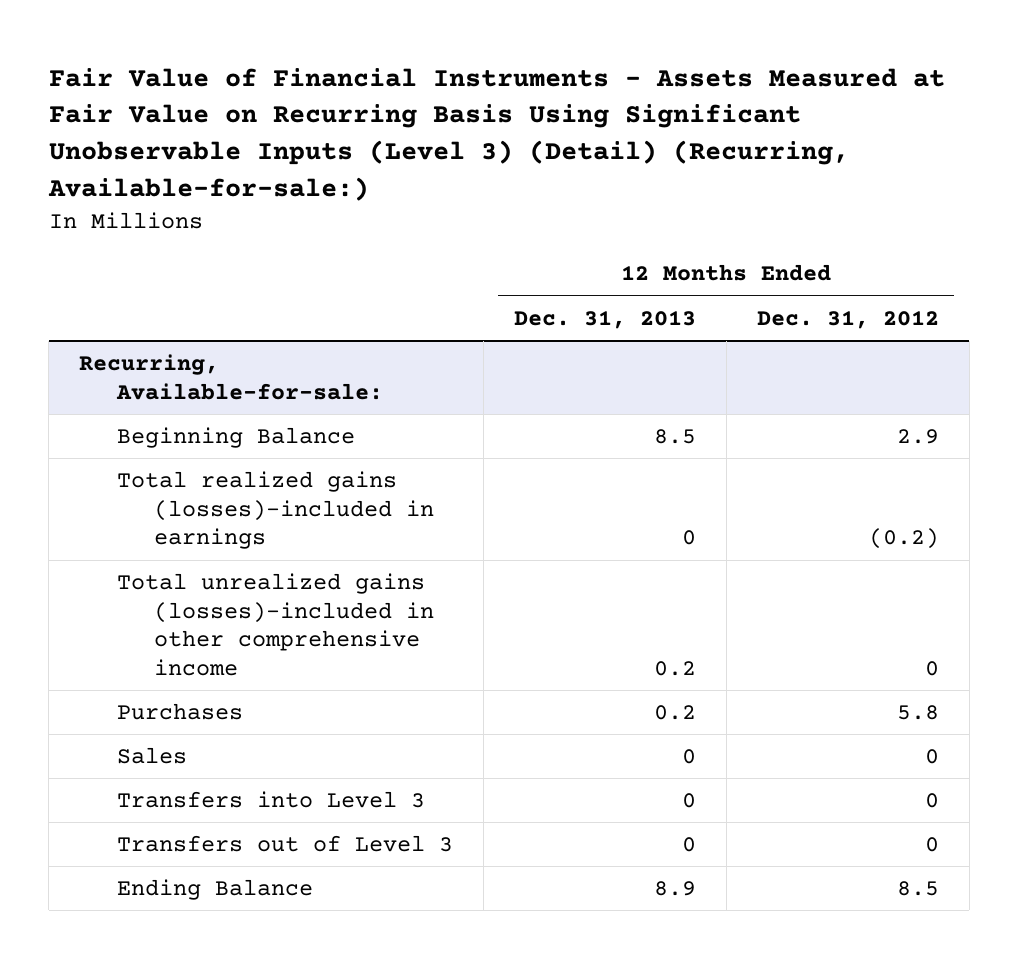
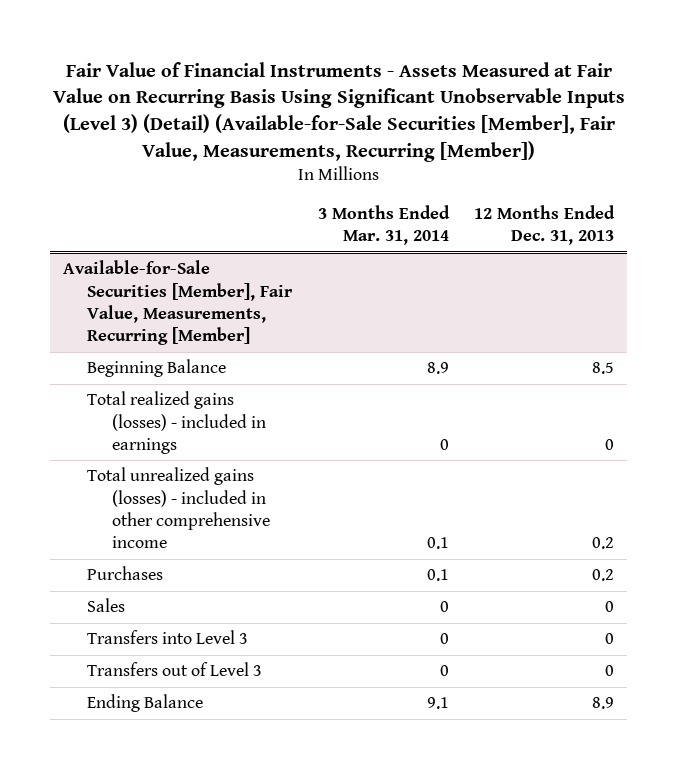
[47,67,945,201] Fair Value of Financial Instruments - Assets Measured at Fair Value on Recurring Basis Using Significant Unobservable Inputs (Level 3) (Detail) (Recurring, Available-for-sale:) -> [52,61,625,163] Fair Value of Financial Instruments - Assets Measured at Fair Value on Recurring Basis Using Significant Unobservable Inputs (Level 3) (Detail) (Available-for-Sale Securities [Member], Fair Value, Measurements, Recurring [Member])
[756,309,939,329] Dec. 31, 2012 -> none
none -> [317,205,450,246] 3 Months Ended Mar. 31, 2014
[79,354,383,400] Recurring, Available-for-sale: -> none
none -> [62,260,294,345] Available-for-Sale Securities [Member], Fair Value, Measurements, Recurring [Member]
[116,471,434,550] Total realized gains (losses)-included in earnings -> [87,391,267,454] Total realized gains (losses) - included in earnings
[116,573,434,676] Total unrealized gains (losses)-included in other comprehensive income -> [87,467,271,548] Total unrealized gains (losses) - included in other comprehensive income

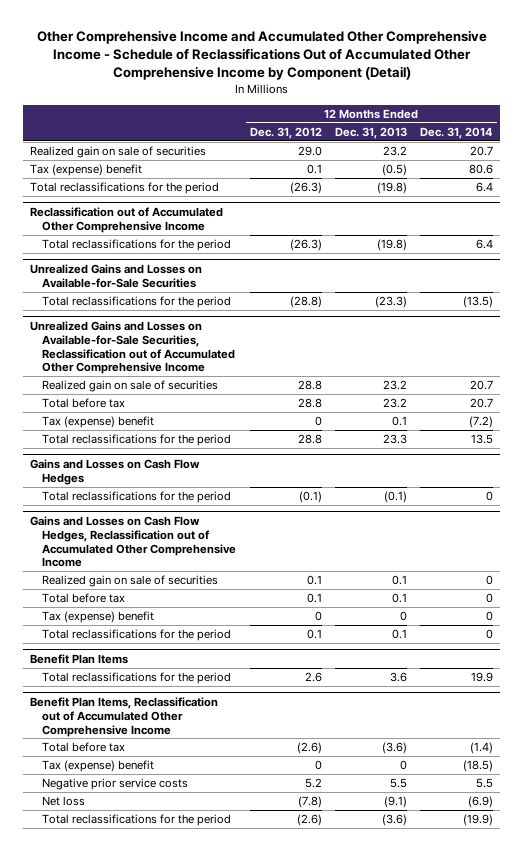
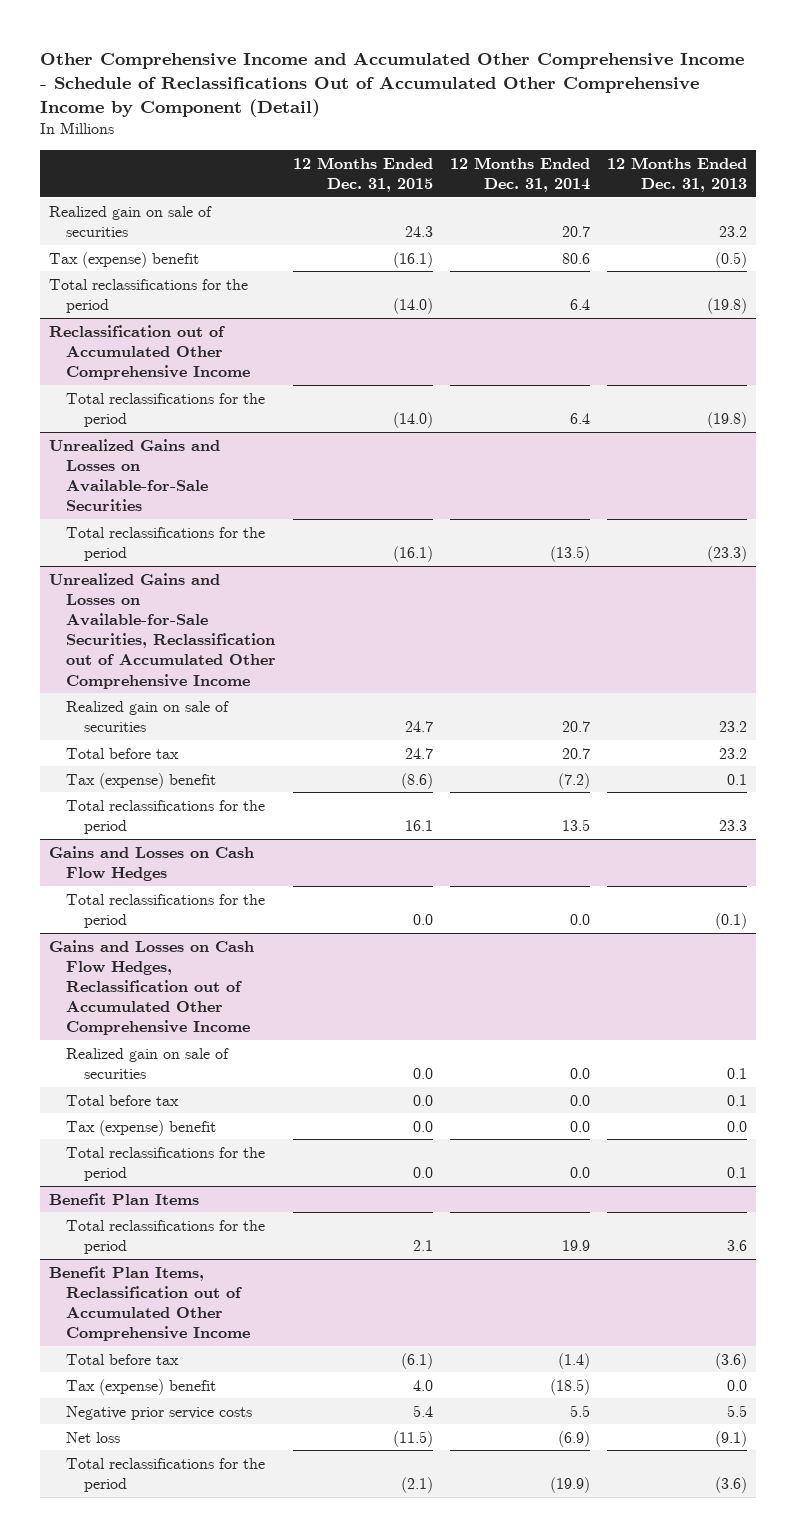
[249,126,322,139] Dec. 31, 2012 -> none
none -> [293,156,434,192] 12 Months Ended Dec. 31, 2015
[486,491,494,502] 0 -> [570,913,591,925] 0.0
[486,575,494,586] 0 -> [570,1067,591,1079] 0.0
[486,593,494,604] 0 -> [570,1094,591,1106] 0.0
[399,611,407,622] 0 -> [727,1120,748,1132] 0.0
[486,611,494,622] 0 -> [570,1120,591,1132] 0.0
[486,629,494,640] 0 -> [570,1166,591,1178] 0.0
[399,760,407,771] 0 -> [727,1379,748,1391] 0.0

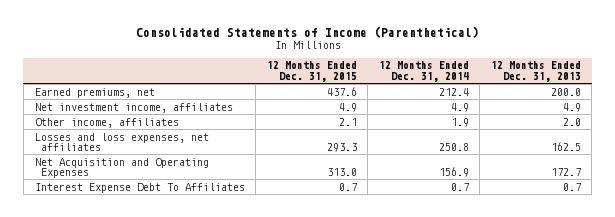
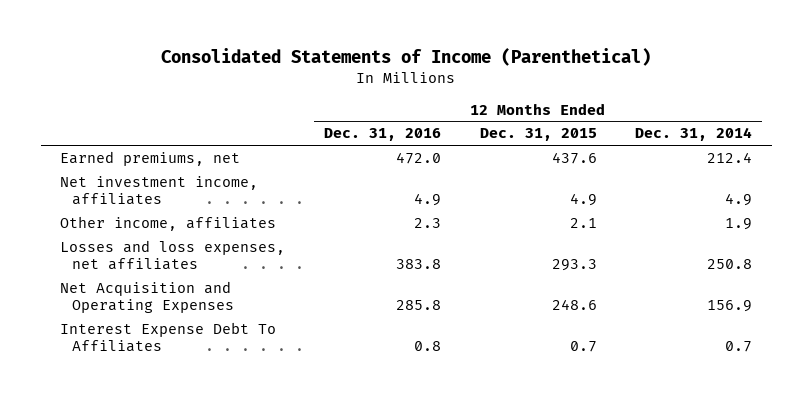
[490,61,581,82] 12 Months Ended Dec. 31, 2013 -> none
none -> [323,128,441,142] Dec. 31, 2016
[326,167,357,176] 313.0 -> [551,298,597,310] 248.6

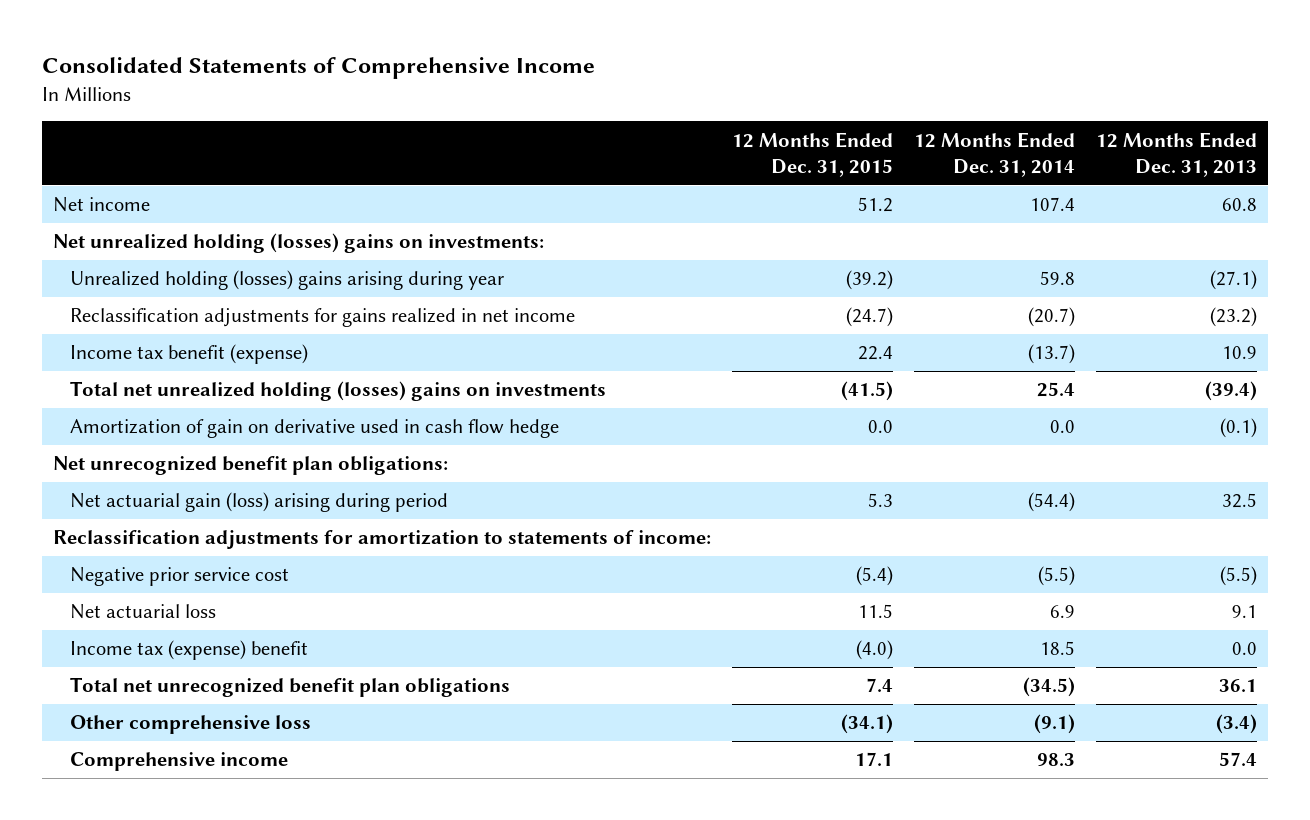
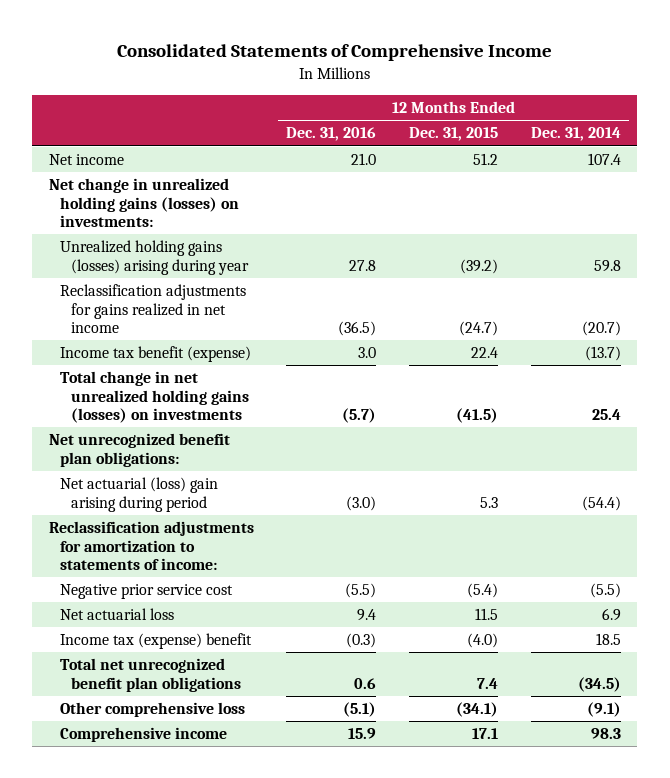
[1096,131,1258,177] 12 Months Ended Dec. 31, 2013 -> none
none -> [286,127,377,142] Dec. 31, 2016
[52,233,544,254] Net unrealized holding (losses) gains on investments: -> [48,178,239,228] Net change in unrealized holding gains (losses) on investments:
[69,270,504,291] Unrealized holding (losses) gains arising during year -> [59,240,250,275] Unrealized holding gains (losses) arising during year
[69,419,559,439] Amortization of gain on derivative used in cash flow hedge -> none
[69,381,606,402] Total net unrealized holding (losses) gains on investments -> [59,371,250,424] Total change in net unrealized holding gains (losses) on investments
[69,492,448,513] Net actuarial gain (loss) arising during period -> [59,477,218,512] Net actuarial (loss) gain arising during period

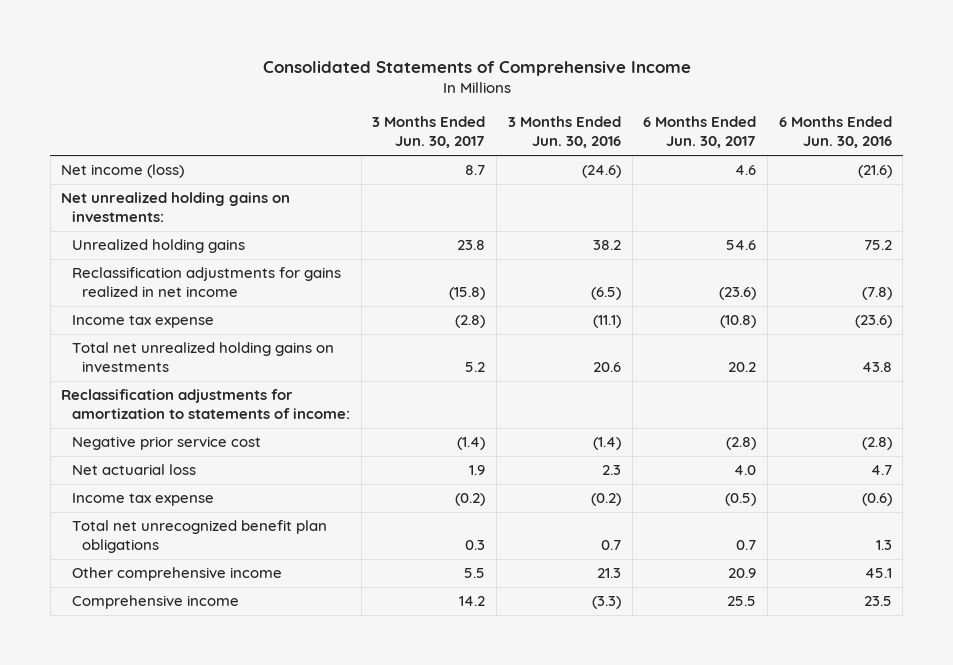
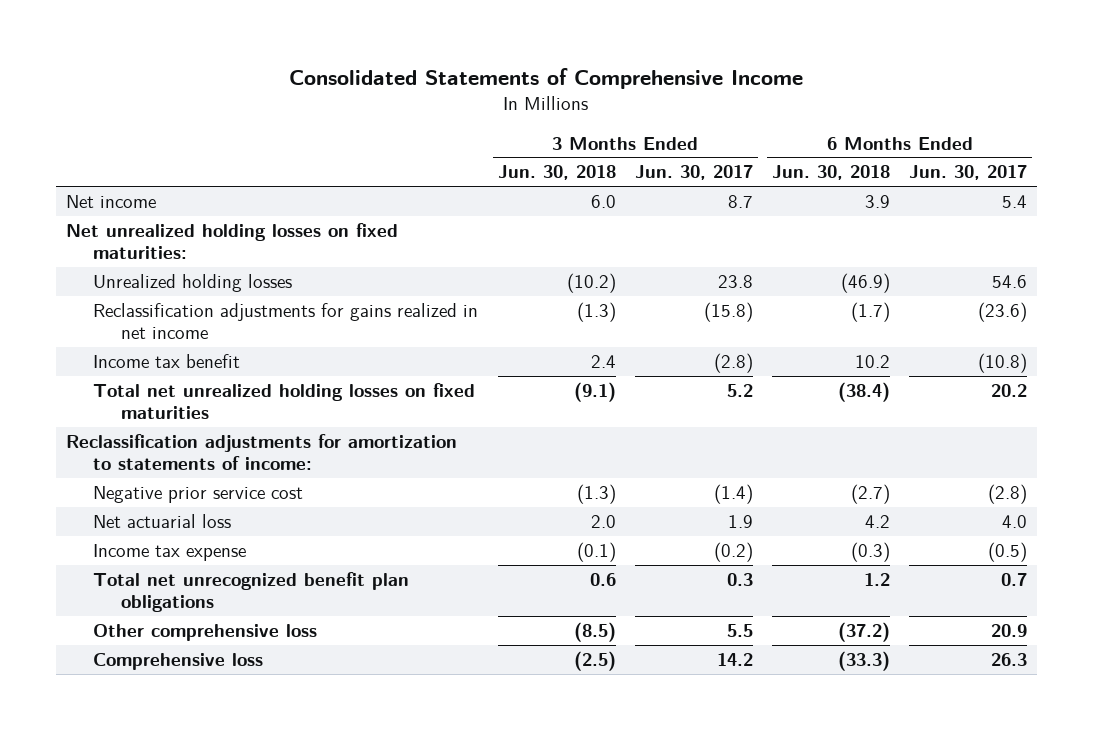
[507,116,621,149] 3 Months Ended Jun. 30, 2016 -> none
[778,116,892,149] 6 Months Ended Jun. 30, 2016 -> none
none -> [497,165,616,181] Jun. 30, 2018
none -> [772,165,891,181] Jun. 30, 2018
[61,164,185,179] Net income (loss) -> [65,194,156,208] Net income
[735,165,757,176] 4.6 -> [1002,194,1028,208] 5.4
[61,192,291,223] Net unrealized holding gains on investments: -> [65,222,398,259] Net unrealized holding losses on fixed maturities:
[71,239,245,254] Unrealized holding gains -> [93,273,293,292] Unrealized holding losses
[71,315,214,329] Income tax expense -> [93,353,241,368] Income tax benefit
[71,342,334,373] Total net unrealized holding gains on investments -> [93,382,476,419] Total net unrealized holding losses on fixed maturities
[71,567,282,582] Other comprehensive income -> [93,623,318,641] Other comprehensive loss
[71,595,239,610] Comprehensive income -> [93,652,264,670] Comprehensive loss
[727,596,757,607] 25.5 -> [991,652,1028,666] 26.3

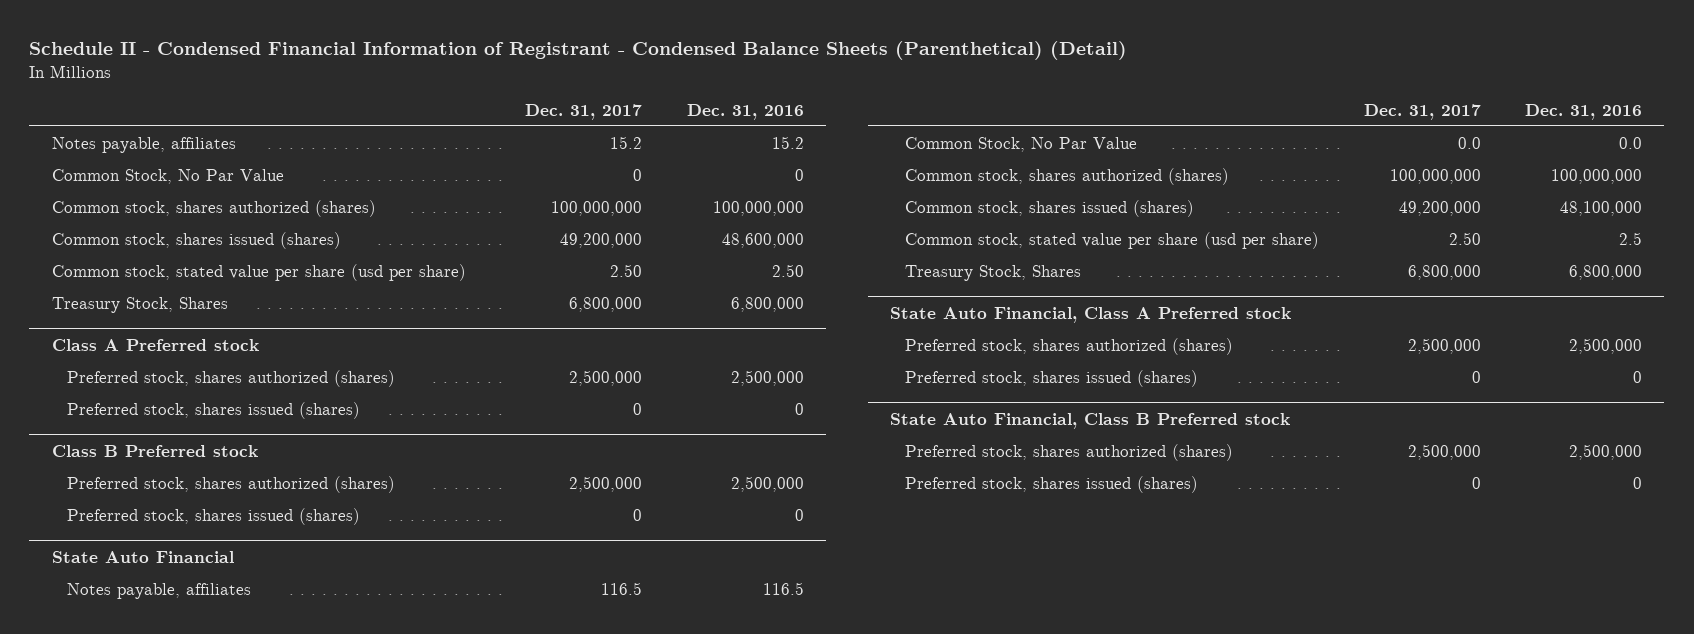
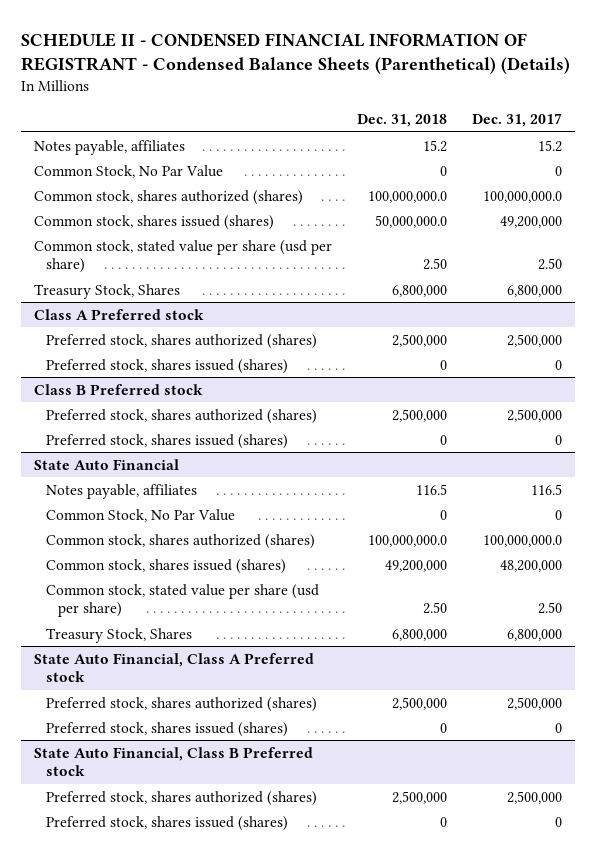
[29,41,1128,61] Schedule II - Condensed Financial Information of Registrant - Condensed Balance Sheets (Parenthetical) (Detail) -> [21,32,571,74] SCHEDULE II - CONDENSED FINANCIAL INFORMATION OF REGISTRANT - Condensed Balance Sheets (Parenthetical) (Details)
[686,103,804,120] Dec. 31, 2016 -> none
none -> [357,113,448,127] Dec. 31, 2018
[551,200,643,216] 100,000,000 -> [483,190,563,203] 100,000,000.0
[1457,136,1481,149] 0.0 -> [555,509,563,520] 0
[1389,168,1481,184] 100,000,000 -> [483,534,563,547] 100,000,000.0
[1398,200,1481,216] 49,200,000 -> [500,559,563,572] 48,200,000

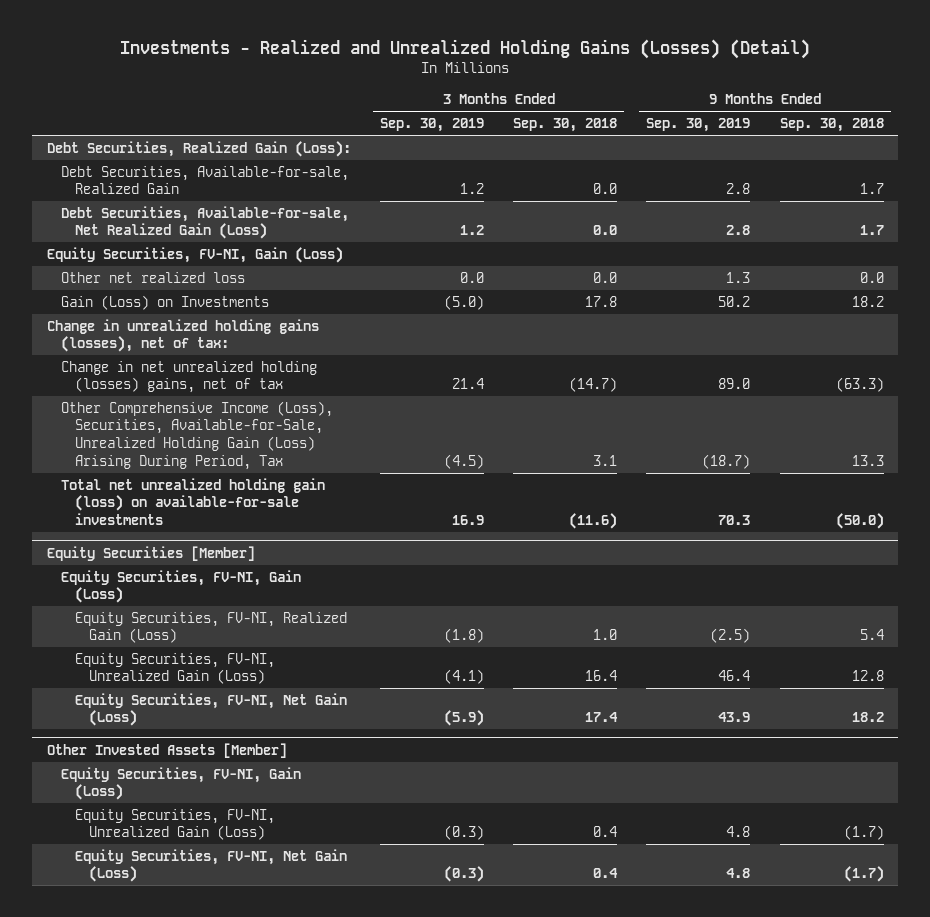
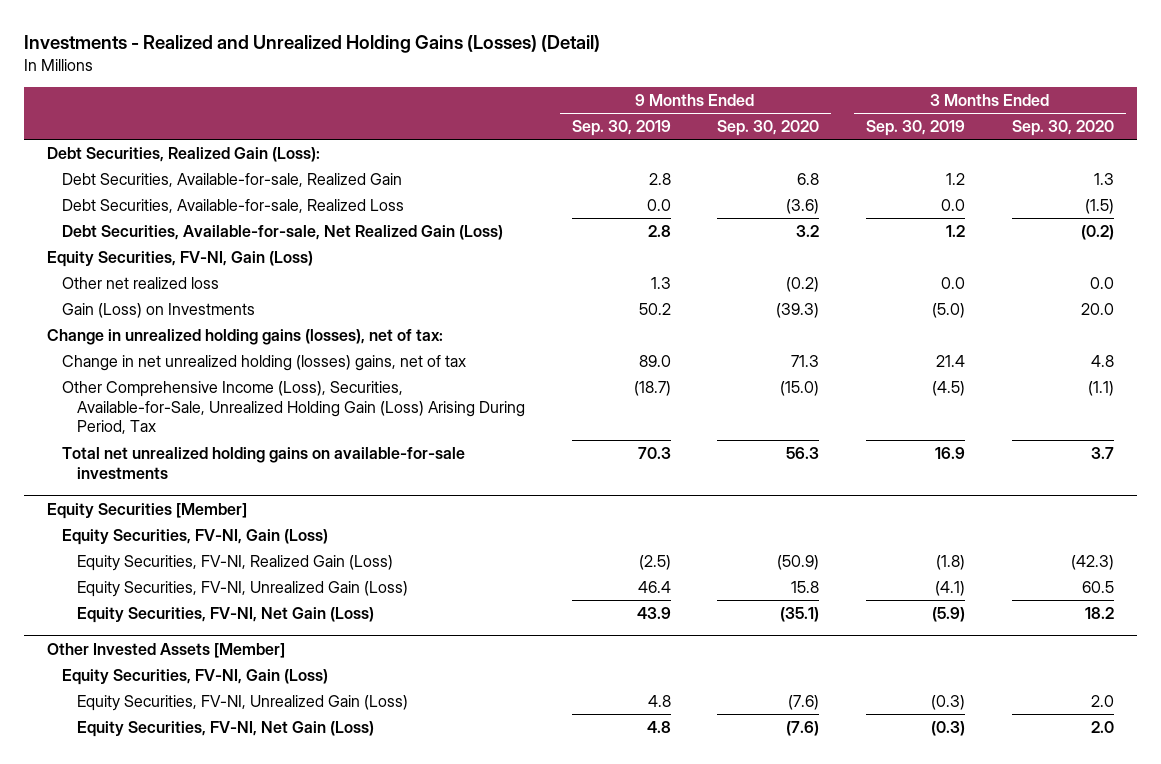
[513,118,618,133] Sep. 30, 2018 -> none
[779,118,884,133] Sep. 30, 2018 -> none
none -> [717,120,820,137] Sep. 30, 2020
none -> [1011,120,1114,137] Sep. 30, 2020
none -> [61,199,404,214] Debt Securities, Available-for-sale, Realized Loss
[60,477,325,526] Total net unrealized holding gain (loss) on available-for-sale investments -> [61,447,465,479] Total net unrealized holding gains on available-for-sale investments

